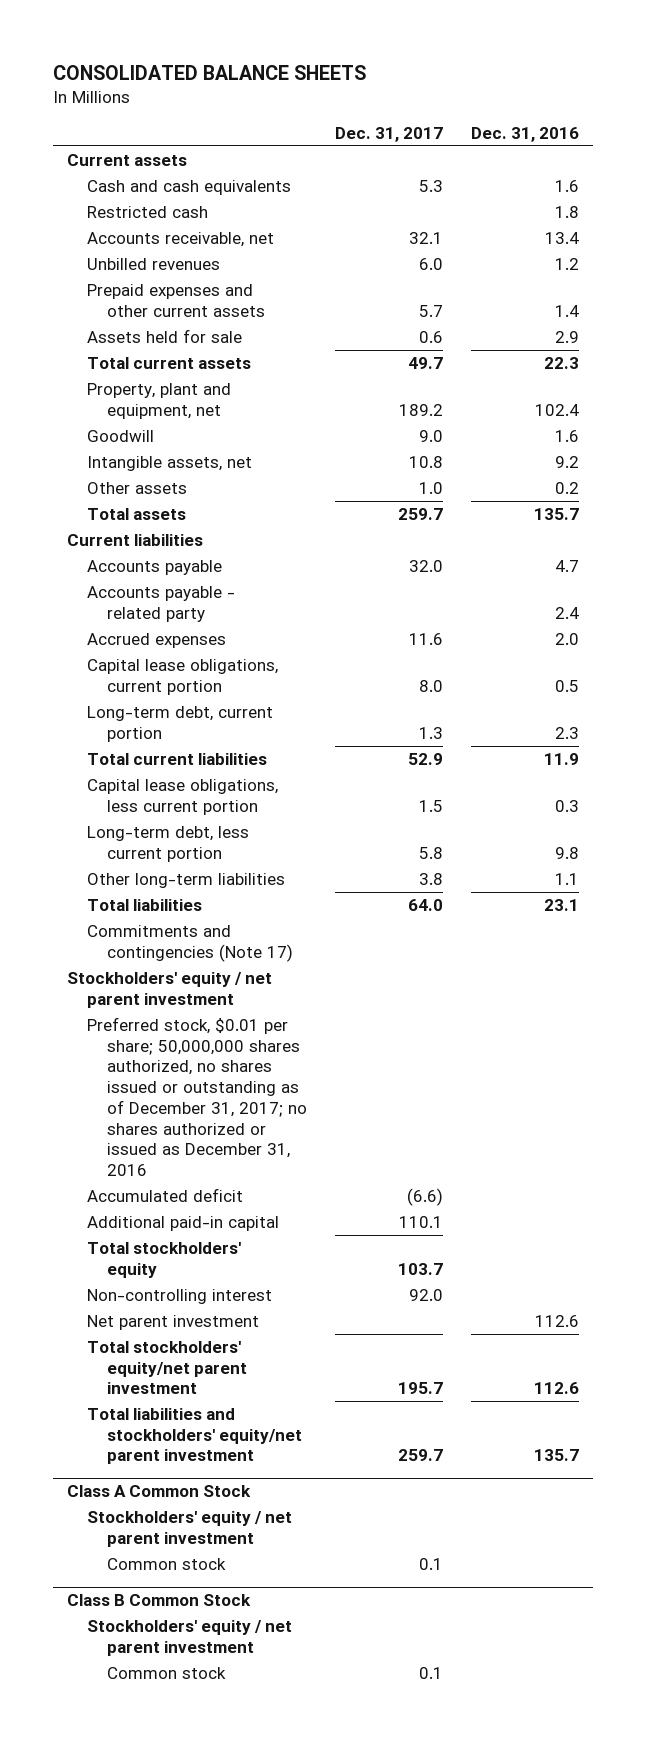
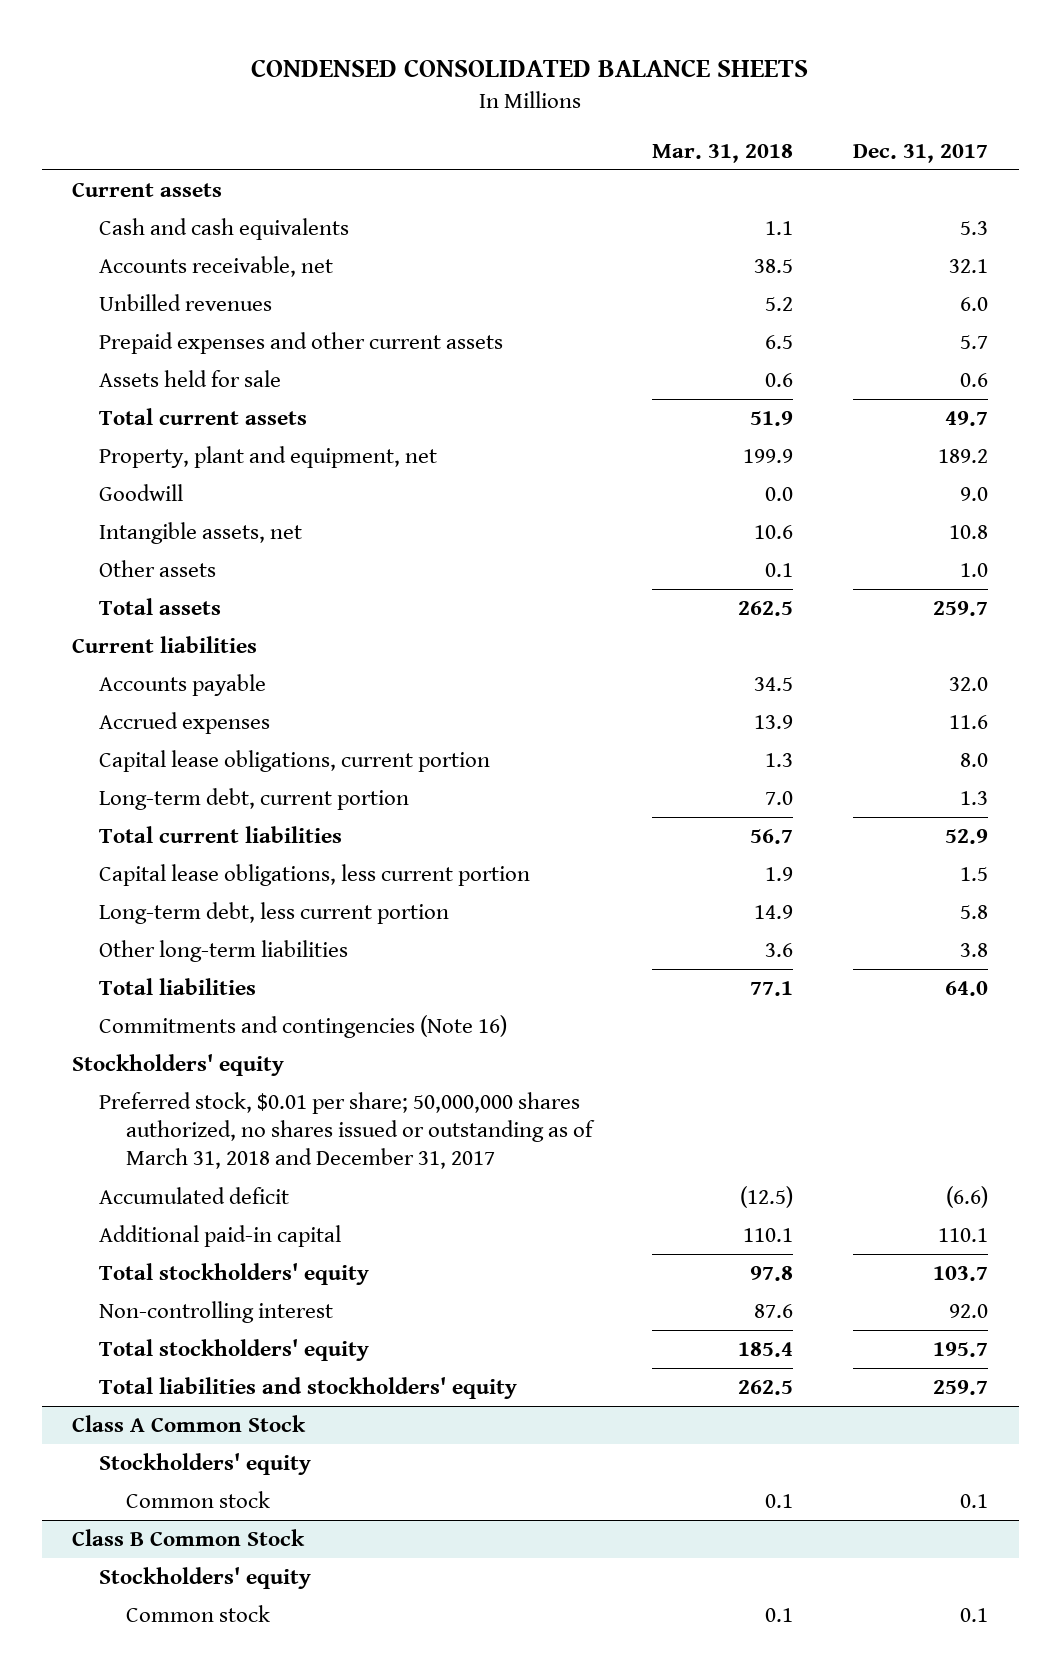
[53,64,367,80] CONSOLIDATED BALANCE SHEETS -> [251,59,809,78] CONDENSED CONSOLIDATED BALANCE SHEETS
[471,127,580,143] Dec. 31, 2016 -> none
none -> [652,143,794,163] Mar. 31, 2018
[87,206,209,219] Restricted cash -> none
[87,586,236,622] Accounts payable - related party -> none
[87,925,294,962] Commitments and contingencies (Note 17) -> [98,1015,507,1039] Commitments and contingencies (Note 16)
[67,972,273,1008] Stockholders' equity / net parent investment -> [71,1054,284,1077] Stockholders' equity
[87,1017,308,1176] Preferred stock, $0.01 per share; 50,000,000 shares authorized, no shares issued or outstanding as of December 31, 2017; no shares authorized or issued as December 31, 2016 -> [98,1092,595,1170] Preferred stock, $0.01 per share; 50,000,000 shares authorized, no shares issued or outstanding as of March 31, 2018 and December 31, 2017
[87,1315,260,1331] Net parent investment -> none
[87,1341,248,1395] Total stockholders' equity/net parent investment -> [98,1339,369,1362] Total stockholders' equity
[87,1408,303,1465] Total liabilities and stockholders' equity/net parent investment -> [98,1377,517,1400] Total liabilities and stockholders' equity
[87,1511,293,1547] Stockholders' equity / net parent investment -> [98,1453,311,1476] Stockholders' equity
[87,1620,293,1656] Stockholders' equity / net parent investment -> [98,1567,311,1590] Stockholders' equity

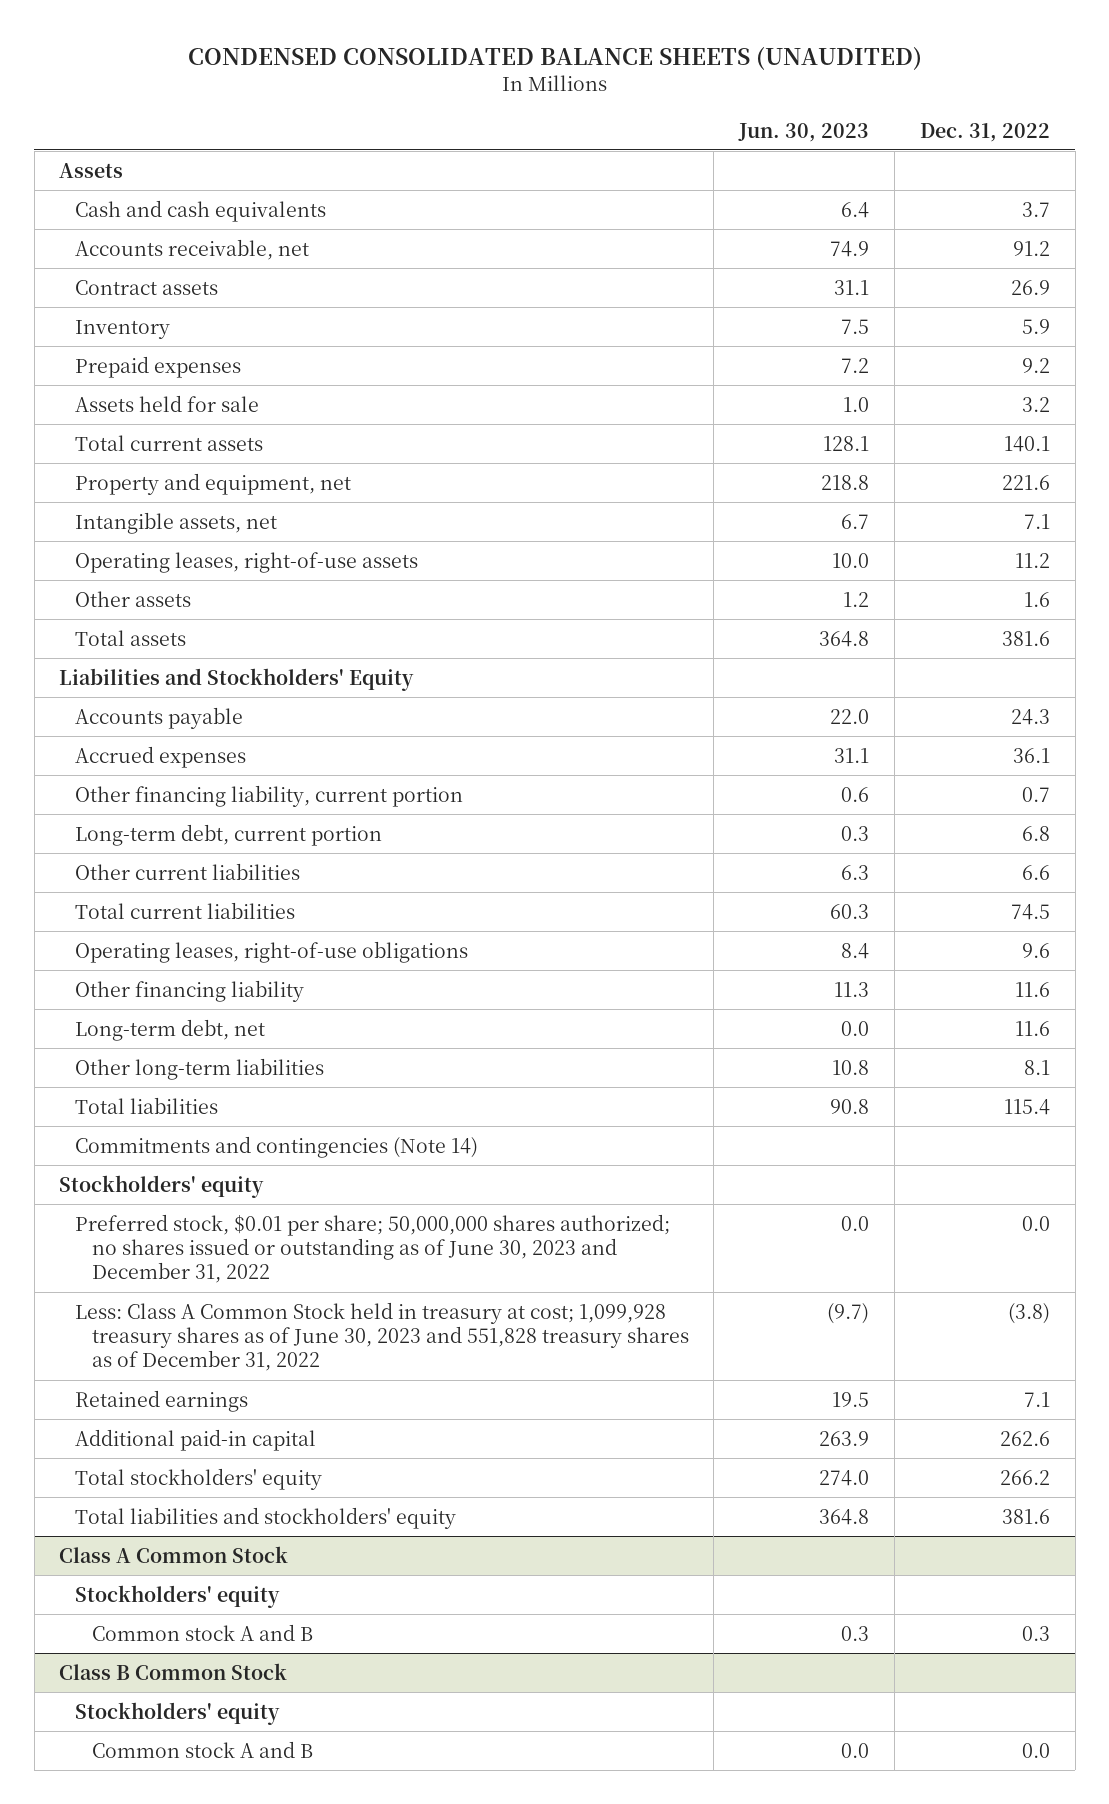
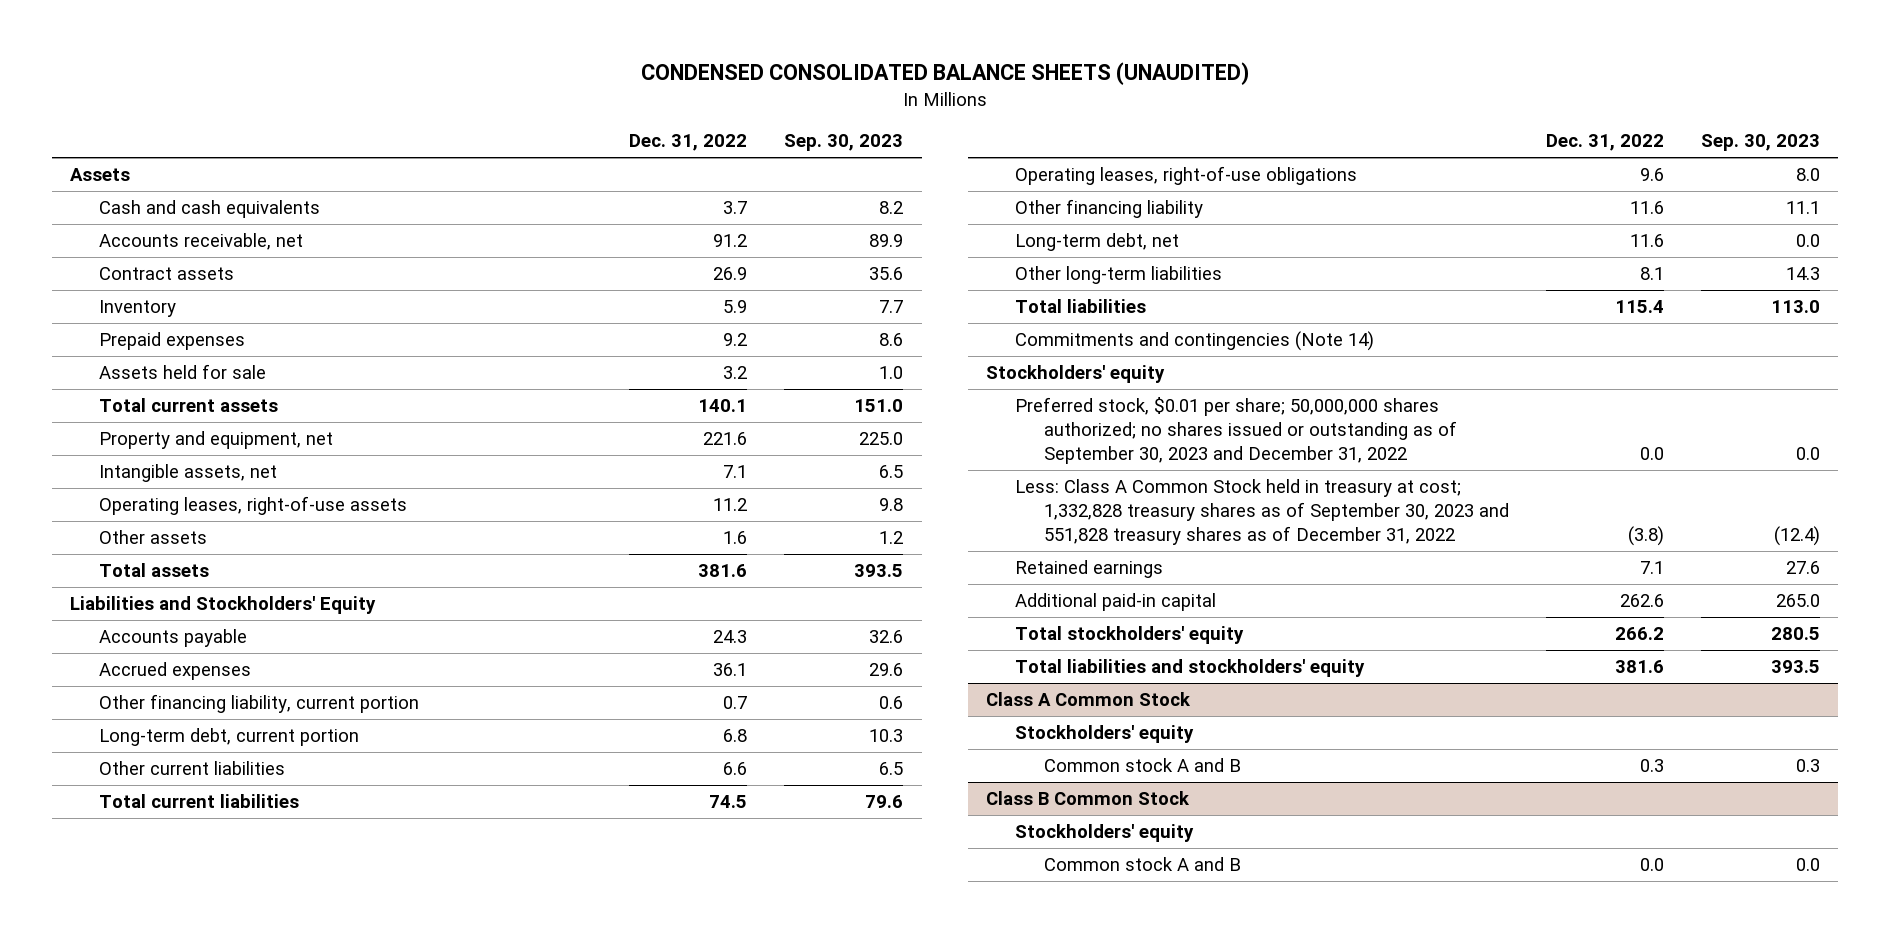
[738,122,870,142] Jun. 30, 2023 -> none
none -> [784,134,904,152] Sep. 30, 2023
[75,1213,671,1284] Preferred stock, $0.01 per share; 50,000,000 shares authorized; no shares issued or outstanding as of June 30, 2023 and December 31, 2022 -> [1015,397,1458,465] Preferred stock, $0.01 per share; 50,000,000 shares authorized; no shares issued or outstanding as of September 30, 2023 and December 31, 2022
[75,1301,689,1372] Less: Class A Common Stock held in treasury at cost; 1,099,928 treasury shares as of June 30, 2023 and 551,828 treasury shares as of December 31, 2022 -> [1015,479,1510,546] Less: Class A Common Stock held in treasury at cost; 1,332,828 treasury shares as of September 30, 2023 and 551,828 treasury shares as of December 31, 2022

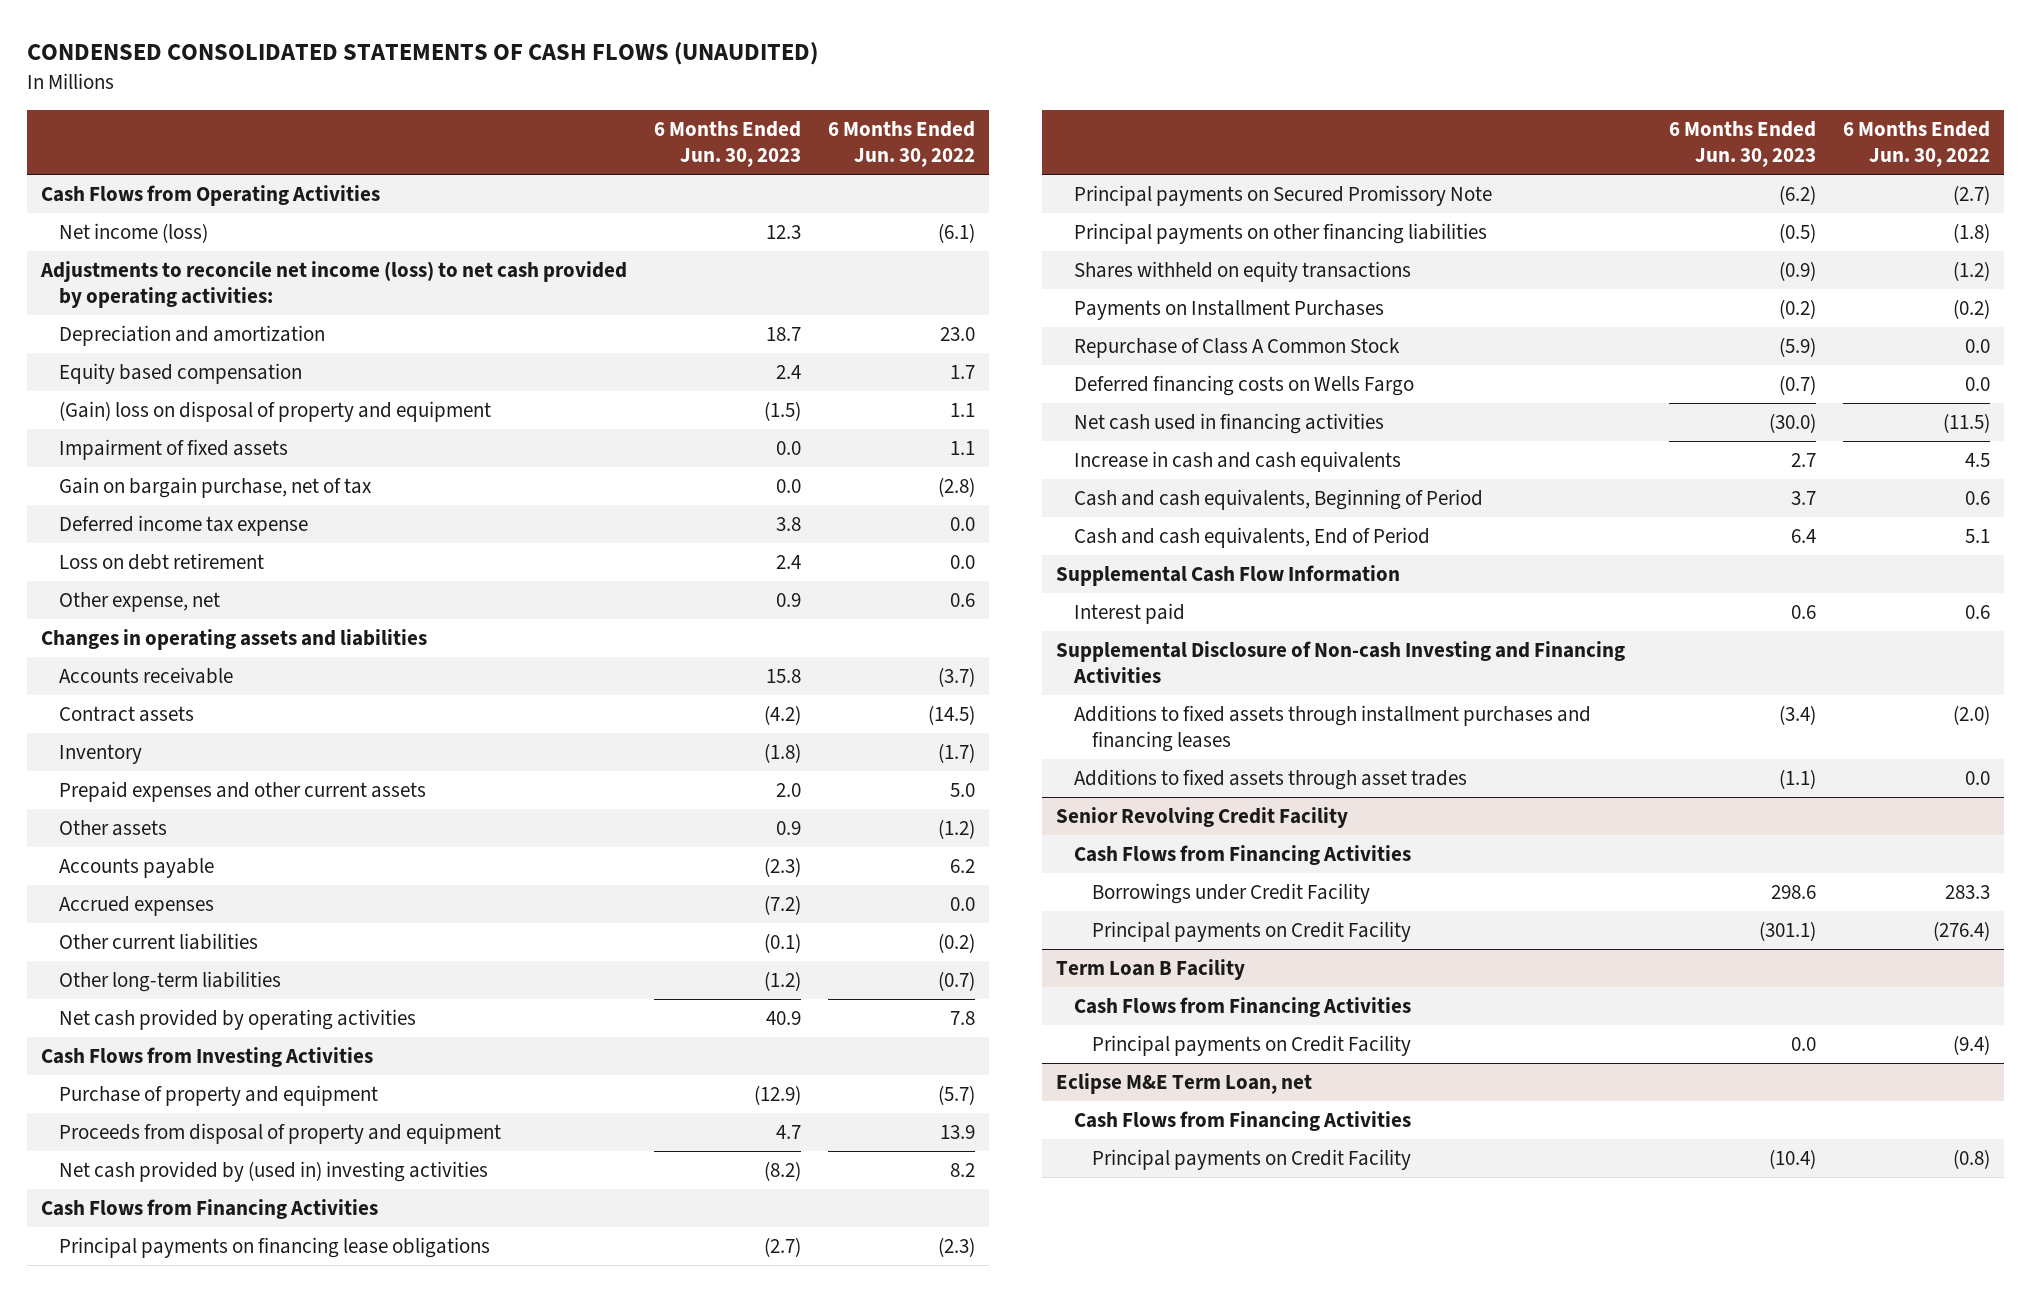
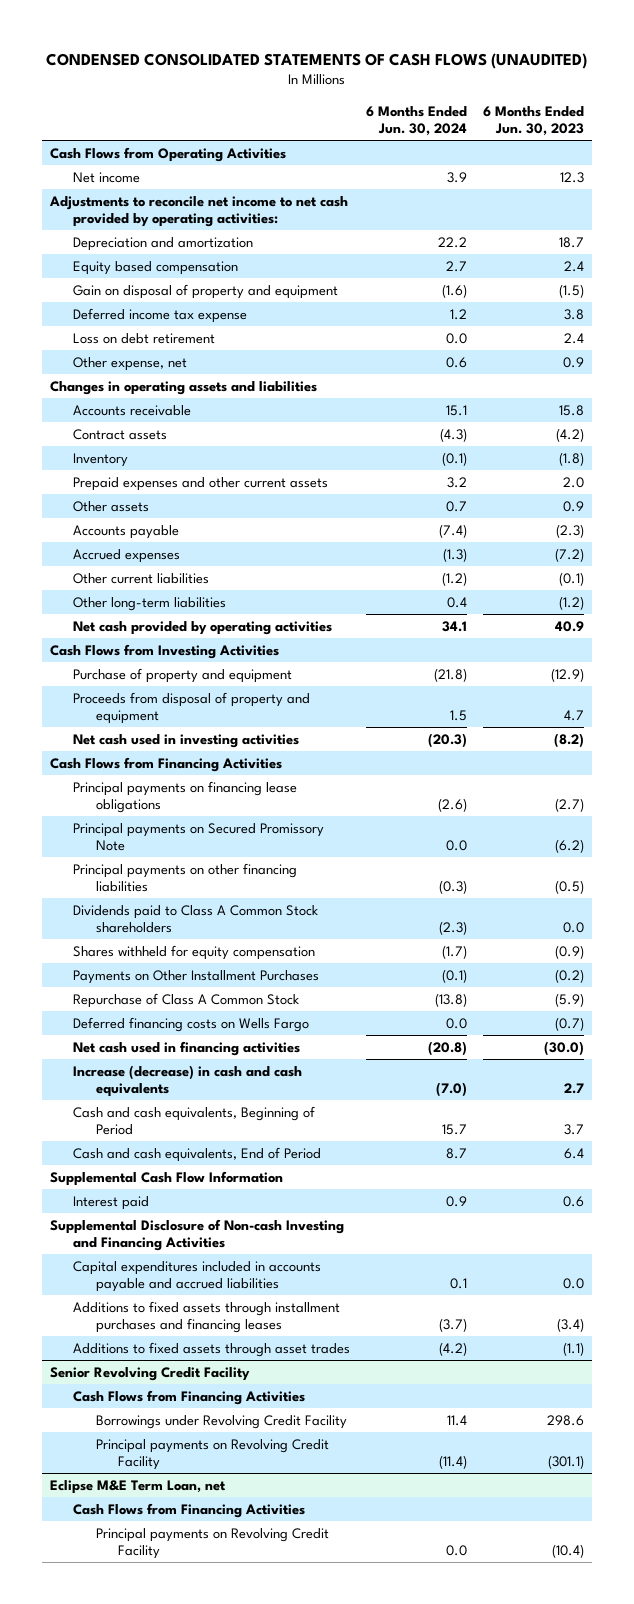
[828,121,976,168] 6 Months Ended Jun. 30, 2022 -> none
none -> [366,105,468,136] 6 Months Ended Jun. 30, 2024
[59,223,209,244] Net income (loss) -> [72,171,140,183] Net income
[39,261,627,308] Adjustments to reconcile net income (loss) to net cash provided by operating activities: -> [49,195,349,228] Adjustments to reconcile net income to net cash provided by operating activities:
[59,439,289,461] Impairment of fixed assets -> none
[59,477,373,499] Gain on bargain purchase, net of tax -> none
[59,401,492,423] (Gain) loss on disposal of property and equipment -> [72,283,338,299] Gain on disposal of property and equipment
[59,1161,489,1183] Net cash provided by (used in) investing activities -> [72,733,299,748] Net cash used in investing activities
none -> [72,904,318,934] Dividends paid to Class A Common Stock shareholders
[1073,261,1411,283] Shares withheld on equity transactions -> [72,944,315,960] Shares withheld for equity compensation
[1073,300,1384,321] Payments on Installment Purchases -> [72,969,319,984] Payments on Other Installment Purchases
[1073,451,1401,473] Increase in cash and cash equivalents -> [72,1064,302,1098] Increase (decrease) in cash and cash equivalents
none -> [72,1260,321,1293] Capital expenditures included in accounts payable and accrued liabilities
[1055,959,1245,981] Term Loan B Facility -> none
[1073,997,1411,1018] Cash Flows from Financing Activities -> none
[1092,1035,1412,1057] Principal payments on Credit Facility -> none
[1092,883,1371,905] Borrowings under Credit Facility -> [95,1414,347,1429] Borrowings under Revolving Credit Facility
[1092,921,1412,943] Principal payments on Credit Facility -> [95,1438,329,1471] Principal payments on Revolving Credit Facility
[1092,1149,1412,1171] Principal payments on Credit Facility -> [95,1527,329,1560] Principal payments on Revolving Credit Facility

